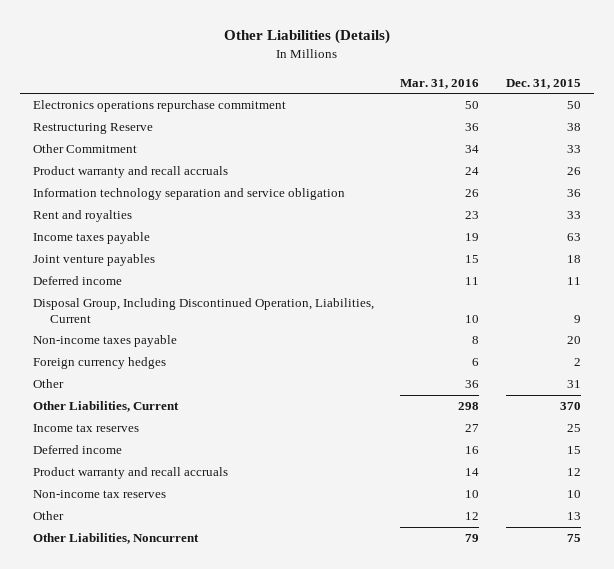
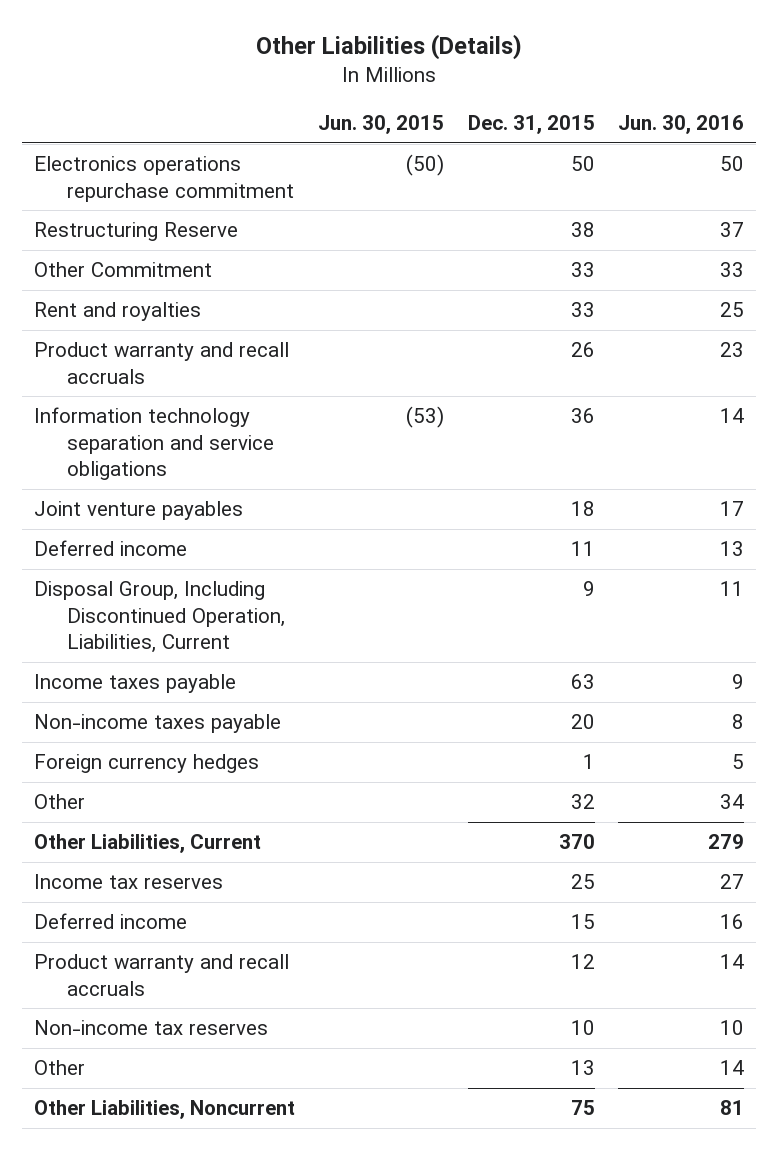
[400,78,480,89] Mar. 31, 2016 -> none
none -> [318,114,445,134] Jun. 30, 2015
none -> [618,114,745,134] Jun. 30, 2016
[33,188,346,201] Information technology separation and service obligation -> none
[33,166,229,179] Product warranty and recall accruals -> [34,342,290,384] Product warranty and recall accruals
none -> [34,407,274,480] Information technology separation and service obligations
[33,232,151,245] Income taxes payable -> [34,674,237,694] Income taxes payable
[573,358,581,367] 2 -> [582,754,595,770] 1
[566,380,581,389] 31 -> [570,794,595,810] 32

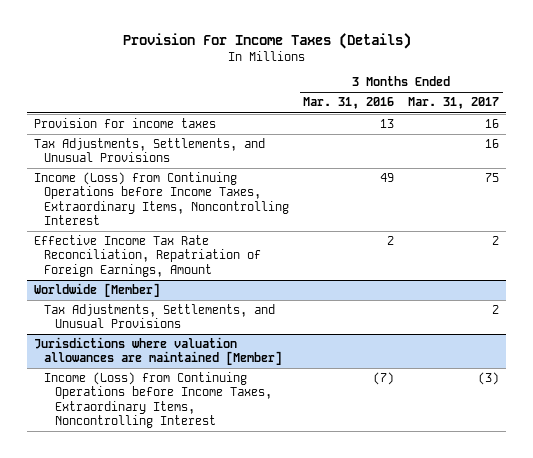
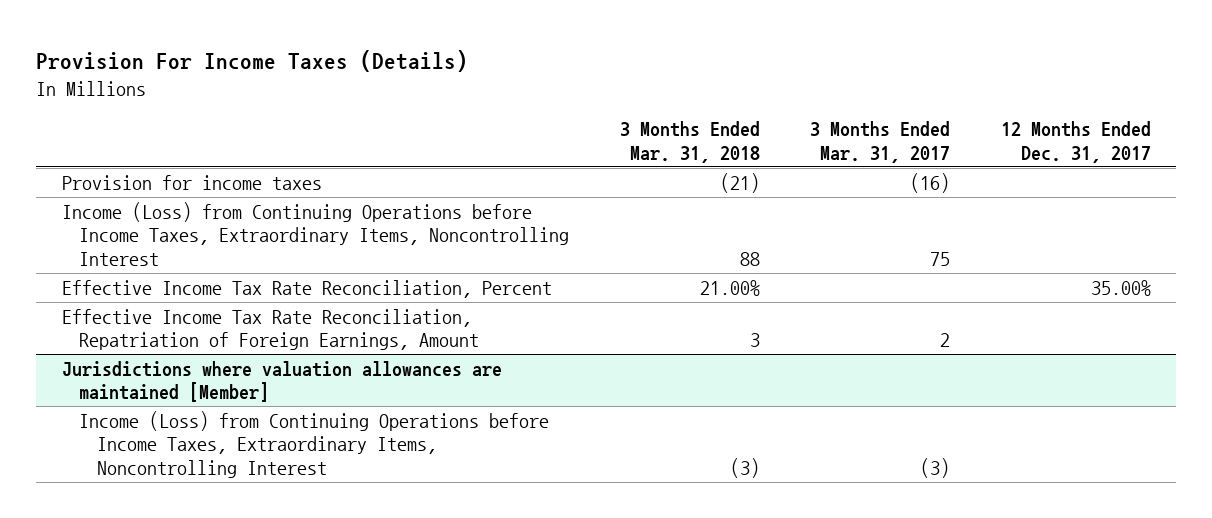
[303,97,395,110] Mar. 31, 2016 -> none
none -> [619,121,760,164] 3 Months Ended Mar. 31, 2018
none -> [1000,121,1151,164] 12 Months Ended Dec. 31, 2017
[33,138,265,163] Tax Adjustments, Settlements, and Unusual Provisions -> none
[485,119,500,129] 16 -> [910,172,951,193] (16)
none -> [61,279,552,298] Effective Income Tax Rate Reconciliation, Percent
[33,283,160,298] Worldwide [Member] -> none
[44,304,276,329] Tax Adjustments, Settlements, and Unusual Provisions -> none

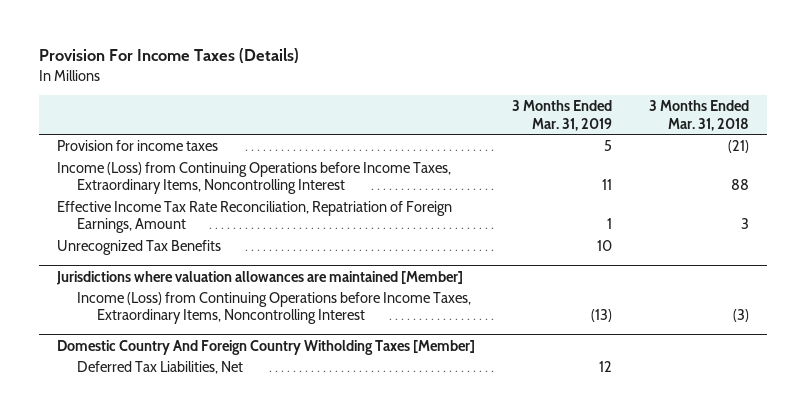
[810,121,951,164] 3 Months Ended Mar. 31, 2017 -> none
[1000,121,1151,164] 12 Months Ended Dec. 31, 2017 -> none
none -> [511,100,612,131] 3 Months Ended Mar. 31, 2019
[61,279,552,298] Effective Income Tax Rate Reconciliation, Percent -> none
none -> [57,239,222,255] Unrecognized Tax Benefits
none -> [57,339,476,355] Domestic Country And Foreign Country Witholding Taxes [Member]
none -> [77,360,244,374] Deferred Tax Liabilities, Net

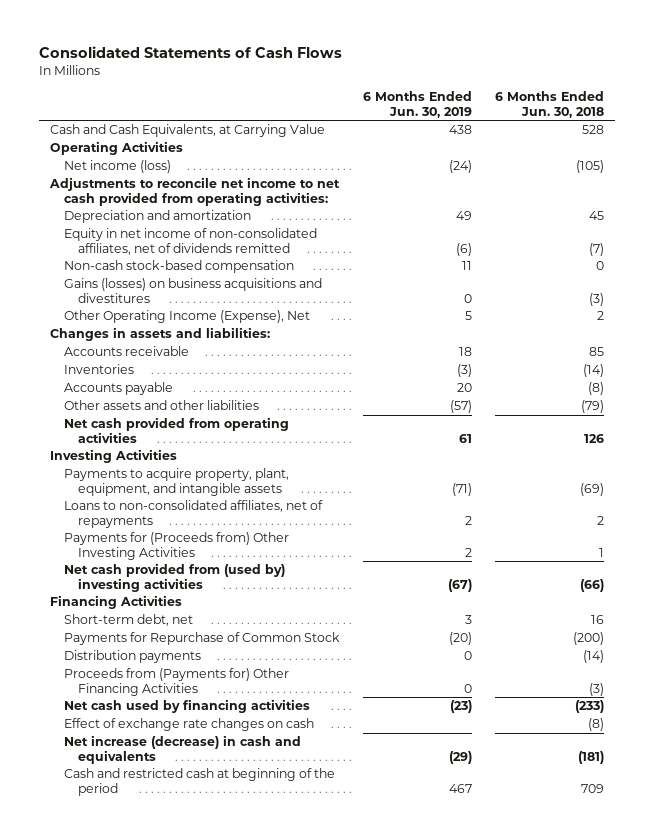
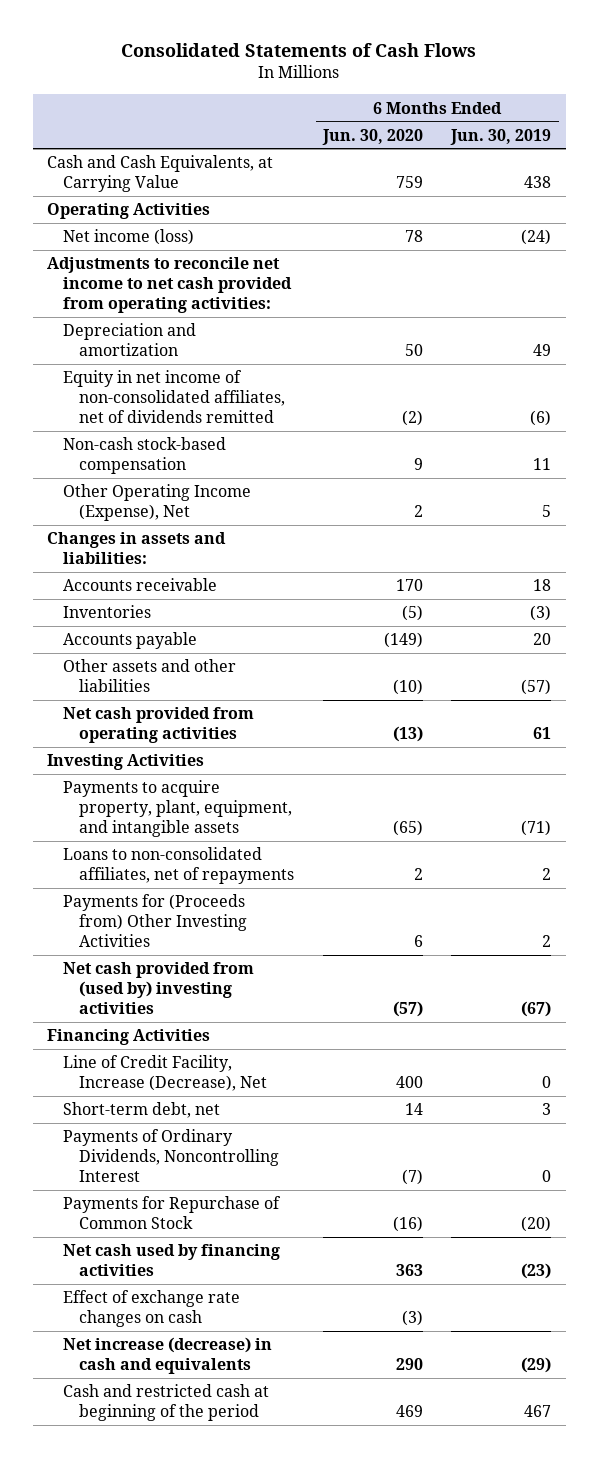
[494,91,604,118] 6 Months Ended Jun. 30, 2018 -> none
none -> [321,128,423,145] Jun. 30, 2020
[64,278,323,303] Gains (losses) on business acquisitions and divestitures -> none
none -> [63,1055,268,1091] Line of Credit Facility, Increase (Decrease), Net
none -> [63,1129,280,1182] Payments of Ordinary Dividends, Noncontrolling Interest
[64,650,202,664] Distribution payments -> none
[64,668,290,696] Proceeds from (Payments for) Other Financing Activities -> none

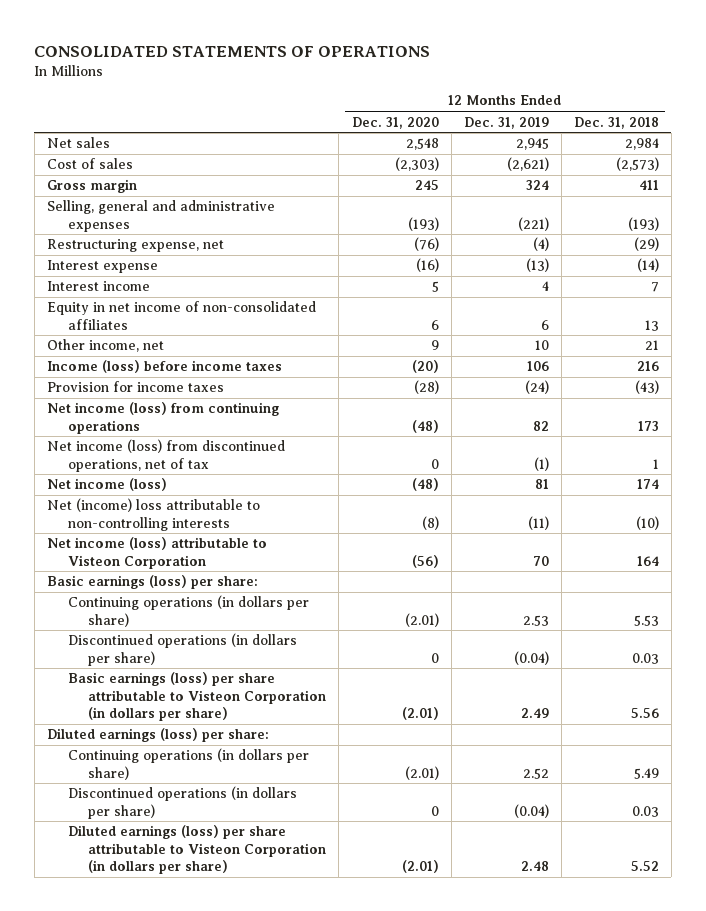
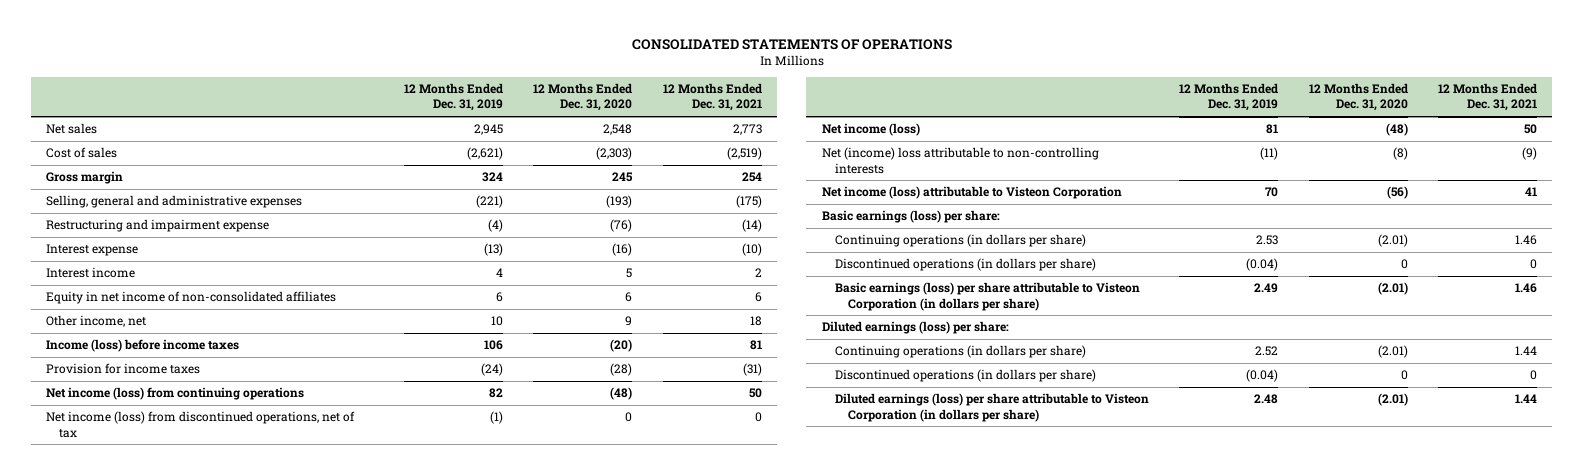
[573,116,659,129] Dec. 31, 2018 -> none
none -> [662,83,762,112] 12 Months Ended Dec. 31, 2021
[46,239,224,253] Restructuring expense, net -> [46,219,270,233] Restructuring and impairment expense

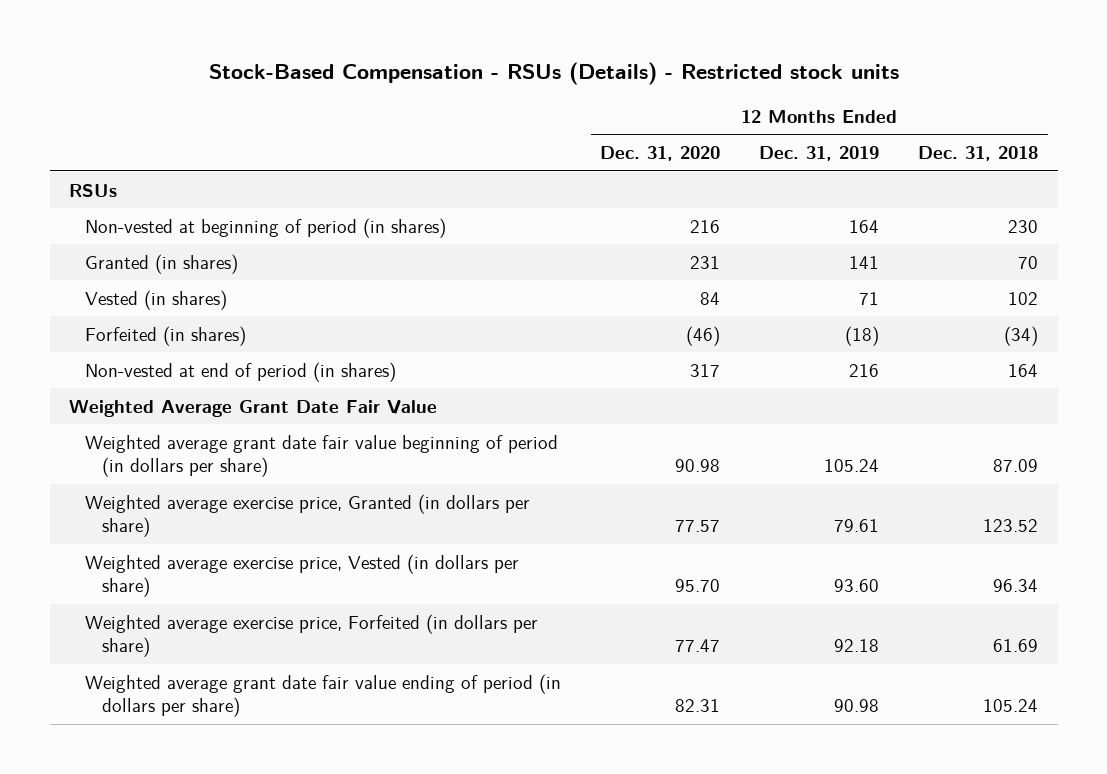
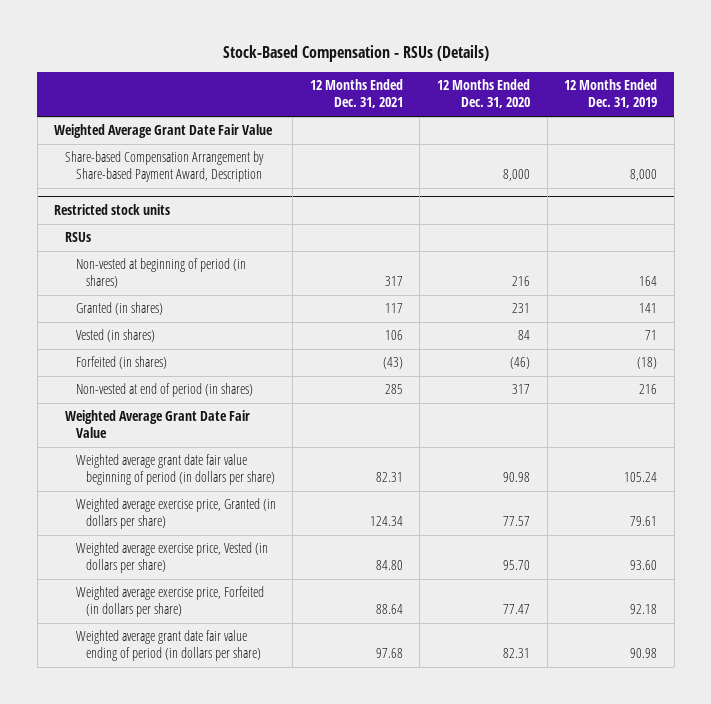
[208,62,899,86] Stock-Based Compensation - RSUs (Details) - Restricted stock units -> [222,45,489,63] Stock-Based Compensation - RSUs (Details)
[918,146,1039,162] Dec. 31, 2018 -> none
none -> [309,79,403,109] 12 Months Ended Dec. 31, 2021
none -> [54,124,274,139] Weighted Average Grant Date Fair Value
none -> [64,151,264,183] Share-based Compensation Arrangement by Share-based Payment Award, Description
none -> [54,203,171,215] Restricted stock units

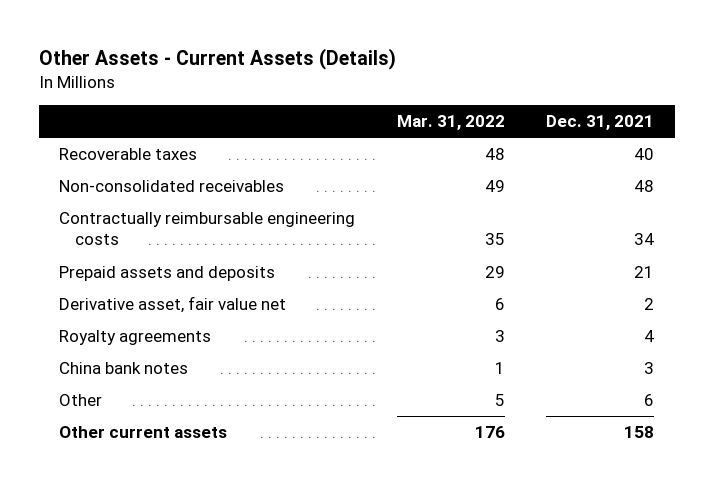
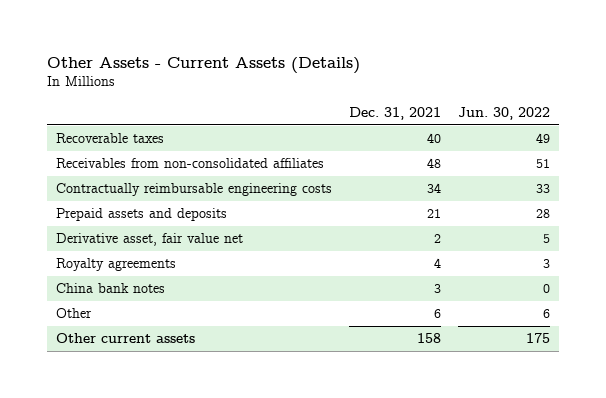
[396,114,505,130] Mar. 31, 2022 -> none
none -> [458,106,551,120] Jun. 30, 2022
[59,180,285,193] Non-consolidated receivables -> [55,157,324,168] Receivables from non-consolidated affiliates

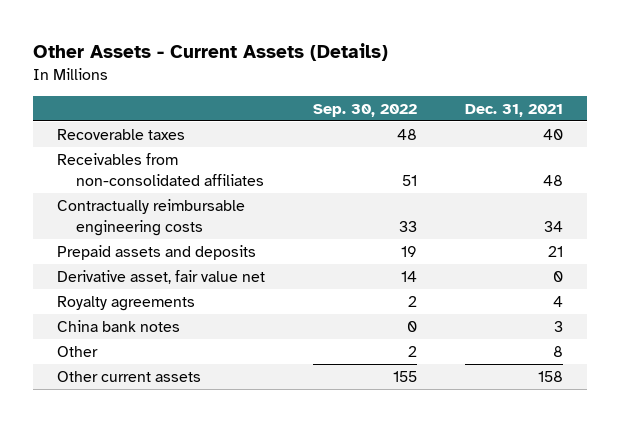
[458,106,551,120] Jun. 30, 2022 -> none
none -> [312,103,417,117] Sep. 30, 2022
[434,233,442,243] 2 -> [552,271,563,283] 0
[434,308,442,318] 6 -> [552,346,563,358] 8

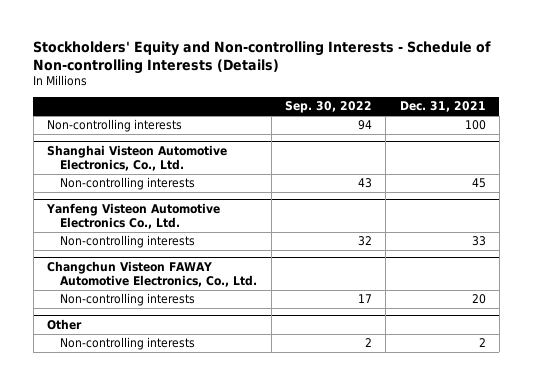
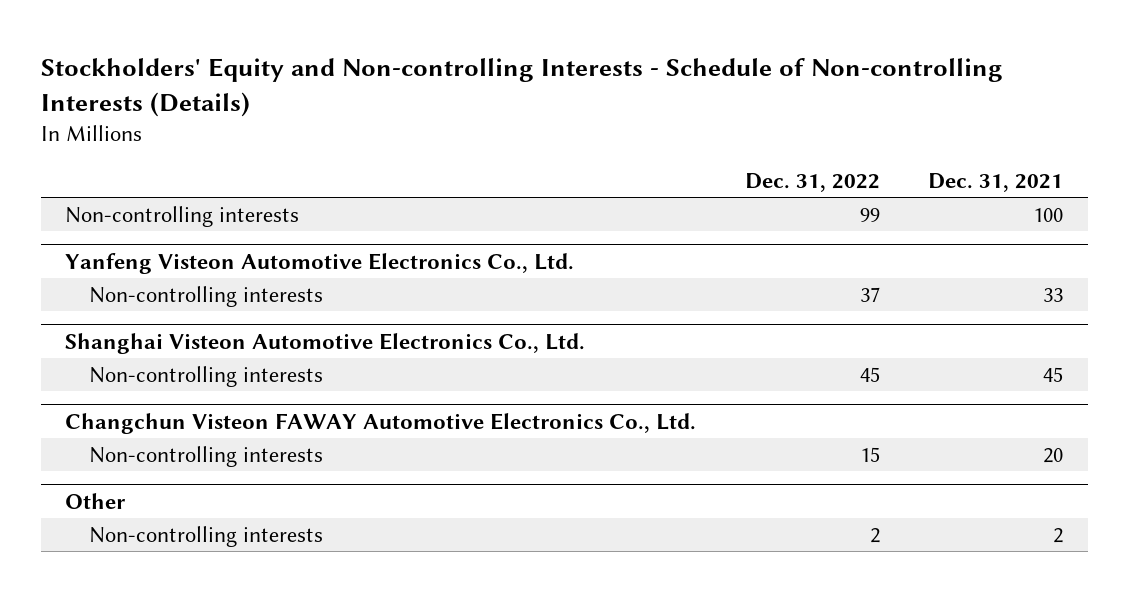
[284,101,372,114] Sep. 30, 2022 -> none
none -> [744,172,880,192] Dec. 31, 2022
[47,144,228,172] Shanghai Visteon Automotive Electronics, Co., Ltd. -> none
[60,177,196,191] Non-controlling interests -> none
none -> [64,332,585,354] Shanghai Visteon Automotive Electronics Co., Ltd.
none -> [88,365,323,387] Non-controlling interests
[47,260,258,288] Changchun Visteon FAWAY Automotive Electronics, Co., Ltd. -> [64,412,696,434] Changchun Visteon FAWAY Automotive Electronics Co., Ltd.

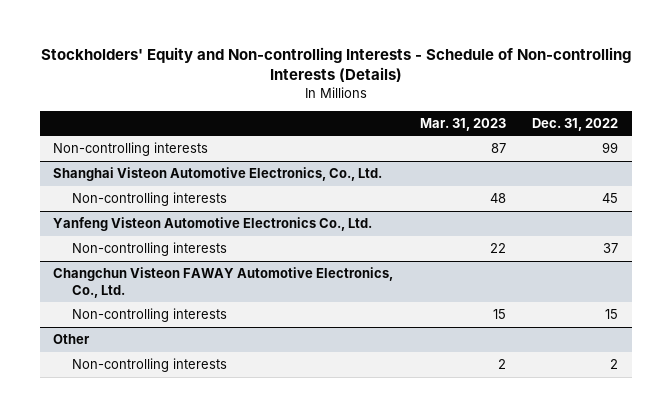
[928,172,1064,192] Dec. 31, 2021 -> none
none -> [419,117,506,131] Mar. 31, 2023
none -> [53,167,383,182] Shanghai Visteon Automotive Electronics, Co., Ltd.
none -> [71,192,227,207] Non-controlling interests
[64,332,585,354] Shanghai Visteon Automotive Electronics Co., Ltd. -> none
[88,365,323,387] Non-controlling interests -> none
[64,412,696,434] Changchun Visteon FAWAY Automotive Electronics Co., Ltd. -> [53,267,394,298] Changchun Visteon FAWAY Automotive Electronics, Co., Ltd.

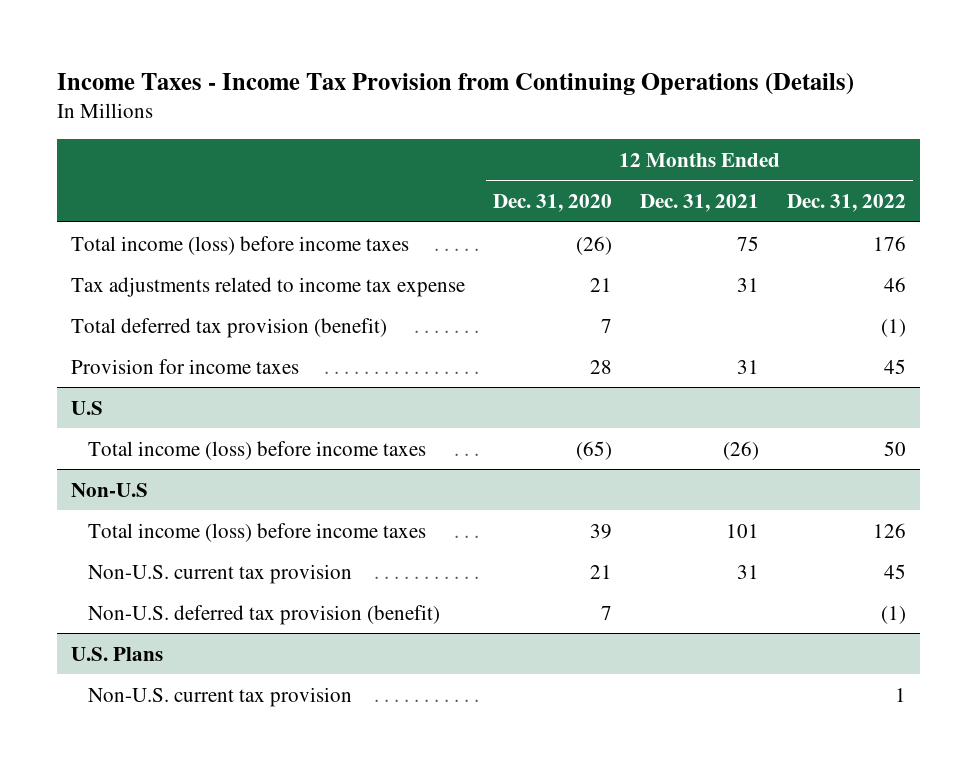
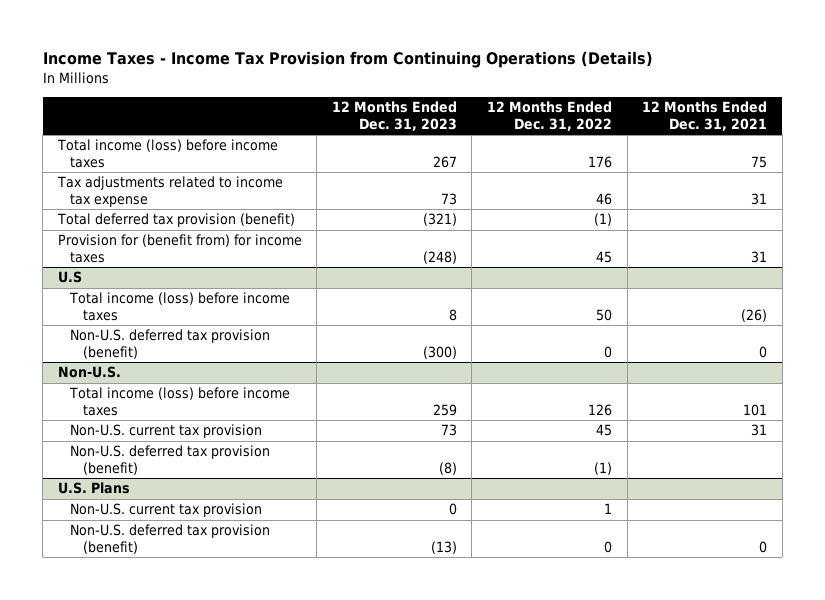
[493,194,613,213] Dec. 31, 2020 -> none
none -> [331,101,457,131] 12 Months Ended Dec. 31, 2023
[71,358,300,374] Provision for income taxes -> [57,234,302,264] Provision for (benefit from) for income taxes
none -> [70,329,271,360] Non-U.S. deferred tax provision (benefit)
[71,482,149,497] Non-U.S -> [57,366,121,379] Non-U.S.
none -> [70,524,271,555] Non-U.S. deferred tax provision (benefit)

